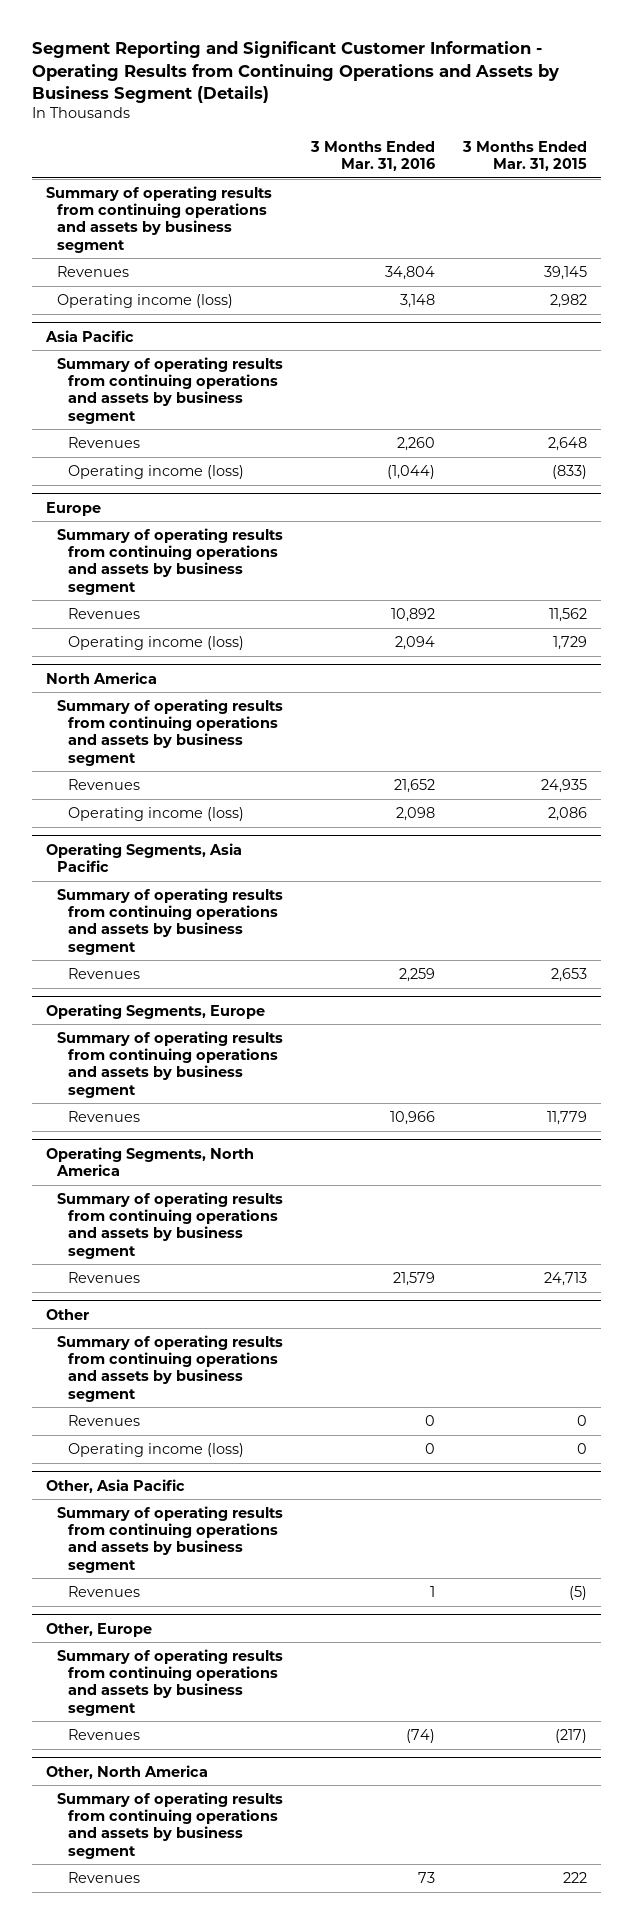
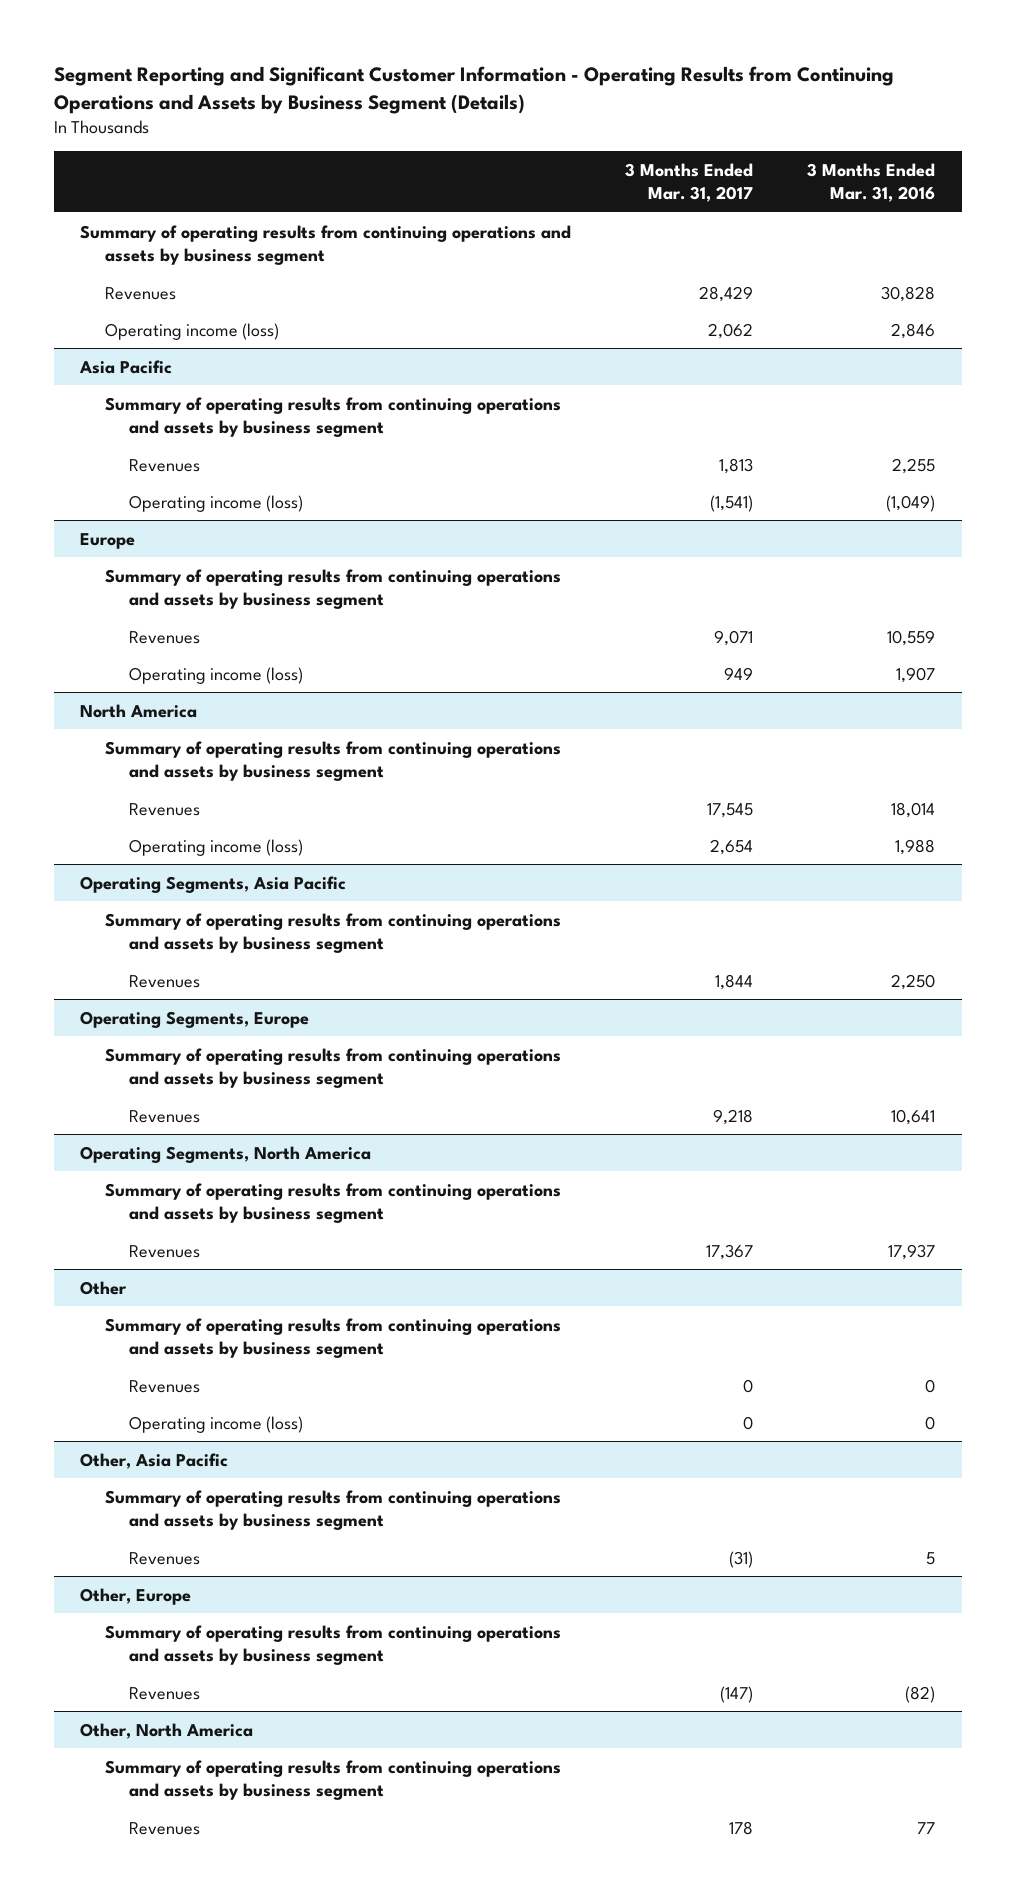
[461,140,587,172] 3 Months Ended Mar. 31, 2015 -> none
none -> [625,162,754,203] 3 Months Ended Mar. 31, 2017
[384,265,435,280] 34,804 -> [880,285,935,302] 30,828
[399,293,435,308] 3,148 -> [890,322,935,339] 2,846
[396,436,435,451] 2,260 -> [891,457,935,474] 2,255
[386,464,435,479] (1,044) -> [885,494,935,512] (1,049)
[390,607,435,622] 10,892 -> [886,629,935,646] 10,559
[394,635,435,650] 2,094 -> [895,666,935,683] 1,907
[393,778,435,793] 21,652 -> [890,801,935,818] 18,014
[395,806,435,821] 2,098 -> [894,838,935,855] 1,988
[398,967,435,982] 2,259 -> [890,973,935,990] 2,250
[389,1110,435,1125] 10,966 -> [890,1108,935,1125] 10,641
[392,1271,435,1286] 21,579 -> [887,1243,935,1260] 17,937
[429,1585,435,1597] 1 -> [925,1551,935,1565] 5
[405,1728,435,1743] (74) -> [904,1685,935,1703] (82)
[417,1871,435,1883] 73 -> [916,1821,935,1834] 77

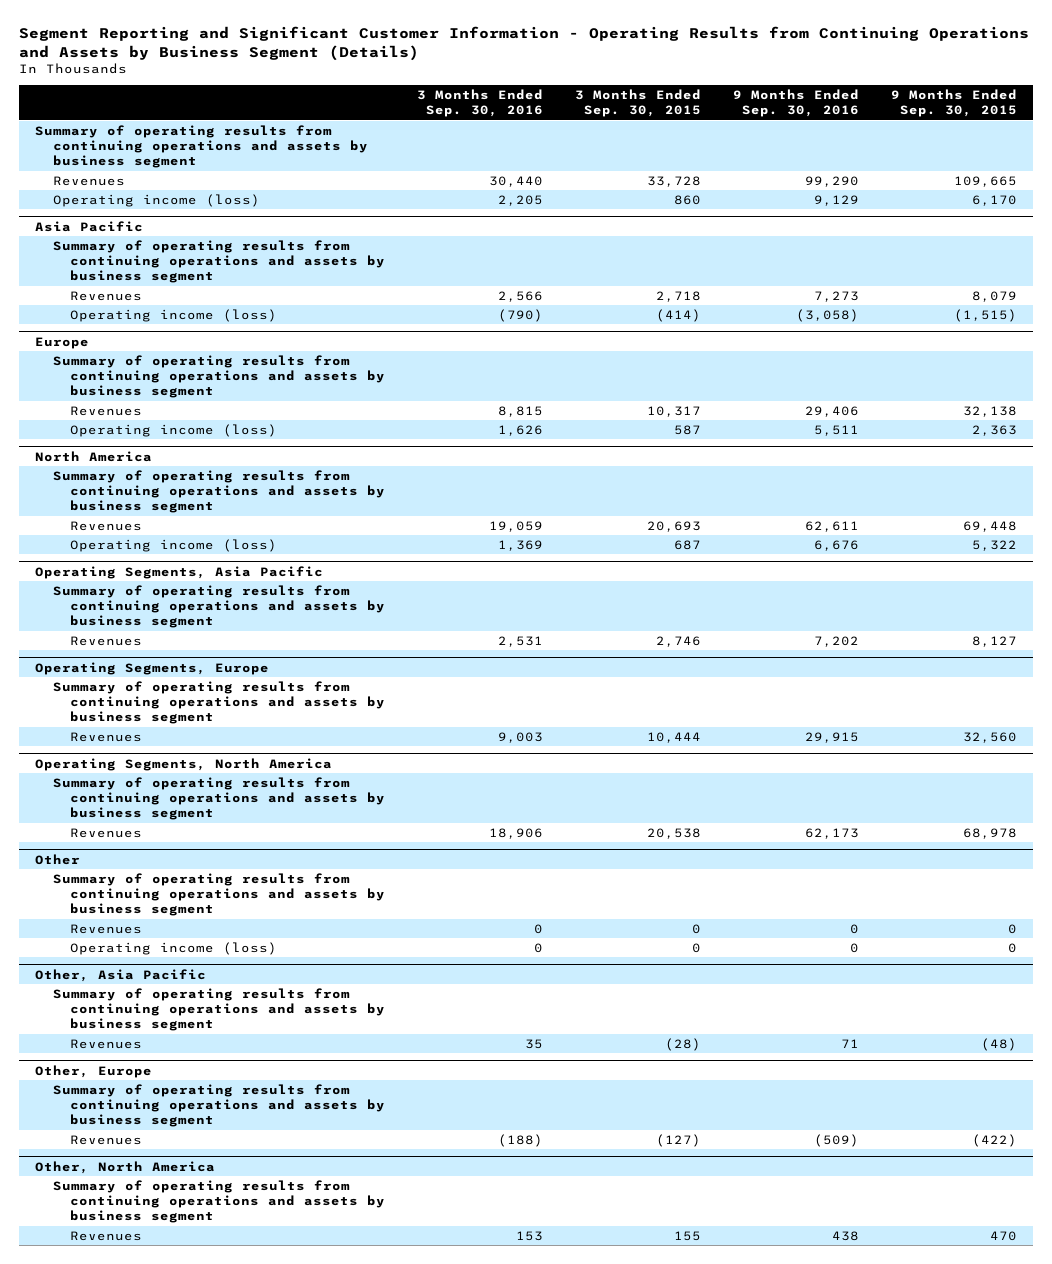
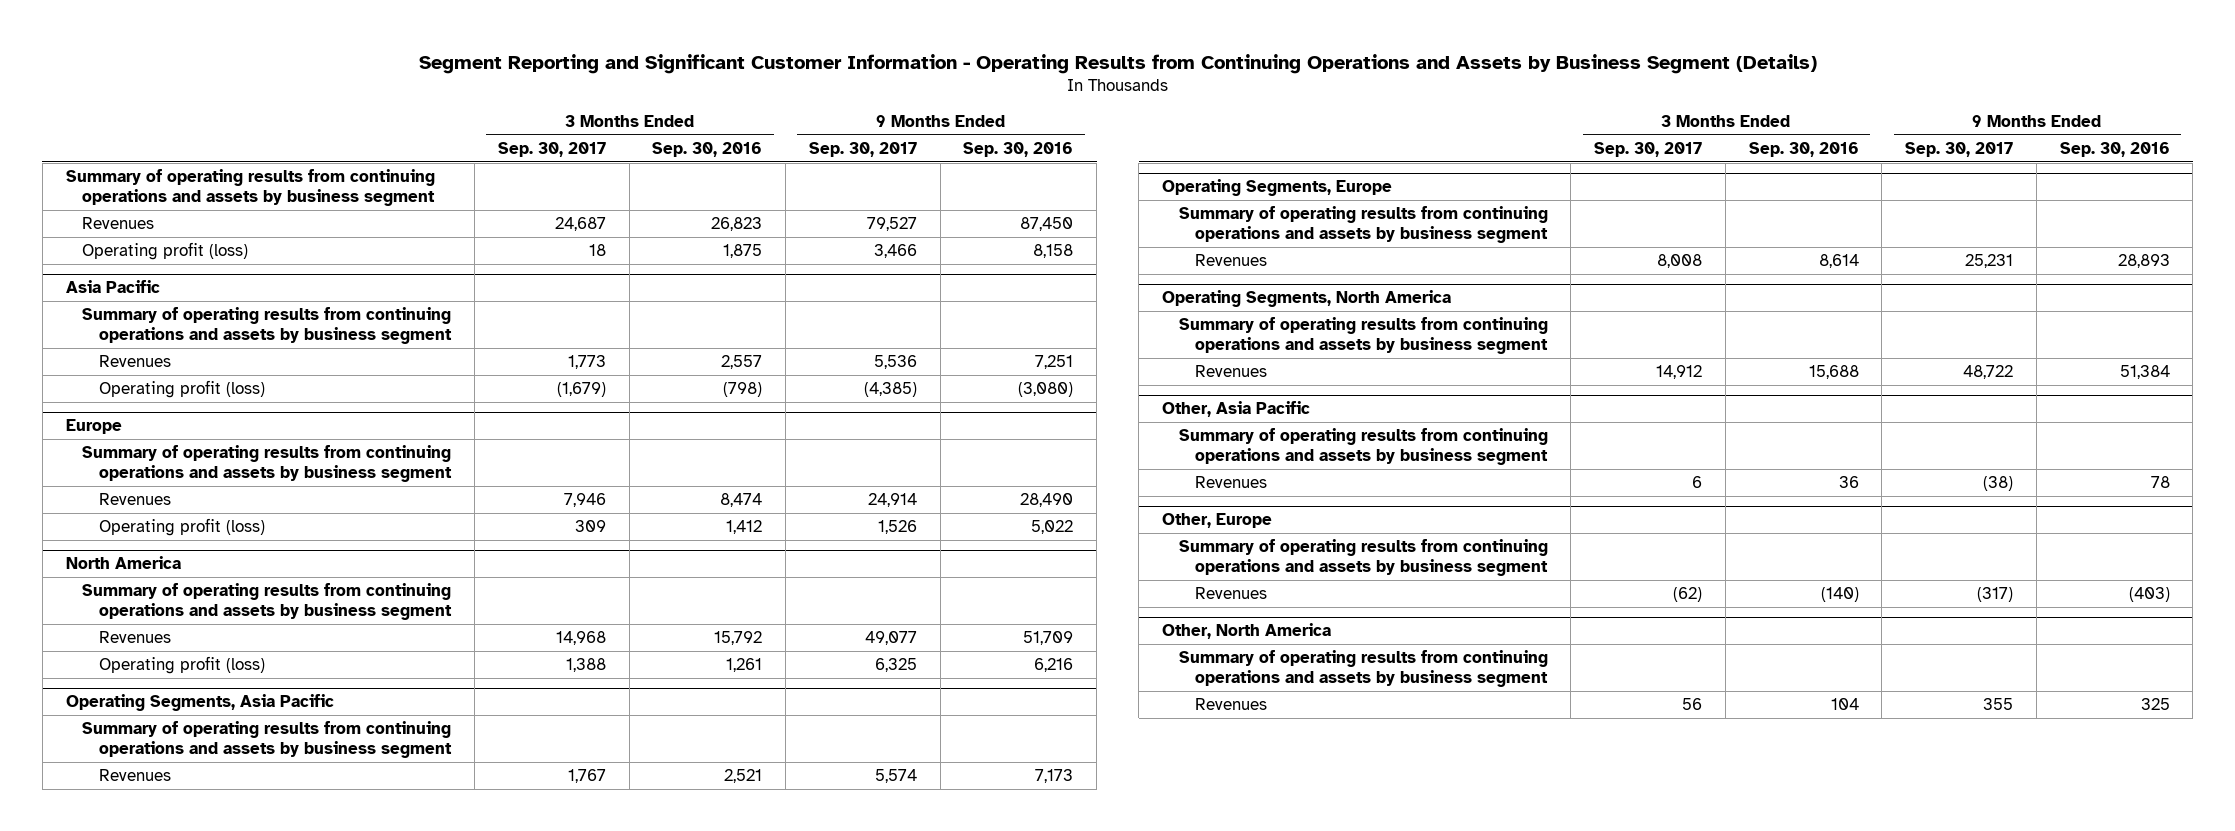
[575,88,702,118] 3 Months Ended Sep. 30, 2015 -> none
[891,88,1018,118] 9 Months Ended Sep. 30, 2015 -> none
none -> [497,141,606,157] Sep. 30, 2017
none -> [808,141,917,157] Sep. 30, 2017
[489,175,544,187] 30,440 -> [711,217,763,232] 26,823
[805,175,860,187] 99,290 -> [1020,217,1074,232] 87,450
[52,193,260,207] Operating income (loss) -> [82,242,249,261] Operating profit (loss)
[498,194,544,206] 2,205 -> [723,244,763,259] 1,875
[814,194,860,206] 9,129 -> [1033,244,1074,259] 8,158
[498,290,544,302] 2,566 -> [721,355,763,370] 2,557
[814,290,860,302] 7,273 -> [1035,355,1074,370] 7,251
[70,308,278,322] Operating income (loss) -> [99,380,266,399] Operating profit (loss)
[498,308,544,322] (790) -> [723,382,763,398] (798)
[796,308,860,322] (3,058) -> [1018,382,1074,398] (3,080)
[498,405,544,417] 8,815 -> [720,493,763,508] 8,474
[805,405,860,417] 29,406 -> [1020,493,1074,508] 28,490
[70,423,278,437] Operating income (loss) -> [99,518,266,537] Operating profit (loss)
[498,424,544,436] 1,626 -> [726,520,763,535] 1,412
[814,424,860,436] 5,511 -> [1031,520,1074,535] 5,022
[489,520,544,532] 19,059 -> [714,631,763,646] 15,792
[805,520,860,532] 62,611 -> [1023,631,1074,646] 51,709
[70,538,278,552] Operating income (loss) -> [99,656,266,675] Operating profit (loss)
[498,539,544,551] 1,369 -> [726,658,763,673] 1,261
[814,539,860,551] 6,676 -> [1034,658,1074,673] 6,216
[498,635,544,647] 2,531 -> [724,769,763,784] 2,521
[814,635,860,647] 7,202 -> [1035,769,1074,784] 7,173
[498,731,544,743] 9,003 -> [1818,254,1859,269] 8,614
[805,731,860,743] 29,915 -> [2117,254,2170,269] 28,893
[35,853,81,865] Other -> none
[52,872,386,917] Summary of operating results from continuing operations and assets by business segment -> none
[70,923,143,934] Revenues -> none
[70,941,278,955] Operating income (loss) -> none
[489,827,544,839] 18,906 -> [1808,365,1859,380] 15,688
[805,827,860,839] 62,173 -> [2119,365,2170,380] 51,384
[525,1038,544,1049] 35 -> [1838,476,1859,489] 36
[841,1038,860,1048] 71 -> [2150,476,2170,489] 78
[498,1133,544,1147] (188) -> [1820,587,1859,603] (140)
[814,1133,860,1147] (509) -> [2128,587,2170,603] (403)
[516,1230,544,1241] 153 -> [1830,698,1859,711] 104
[832,1230,860,1241] 438 -> [2140,698,2170,711] 325

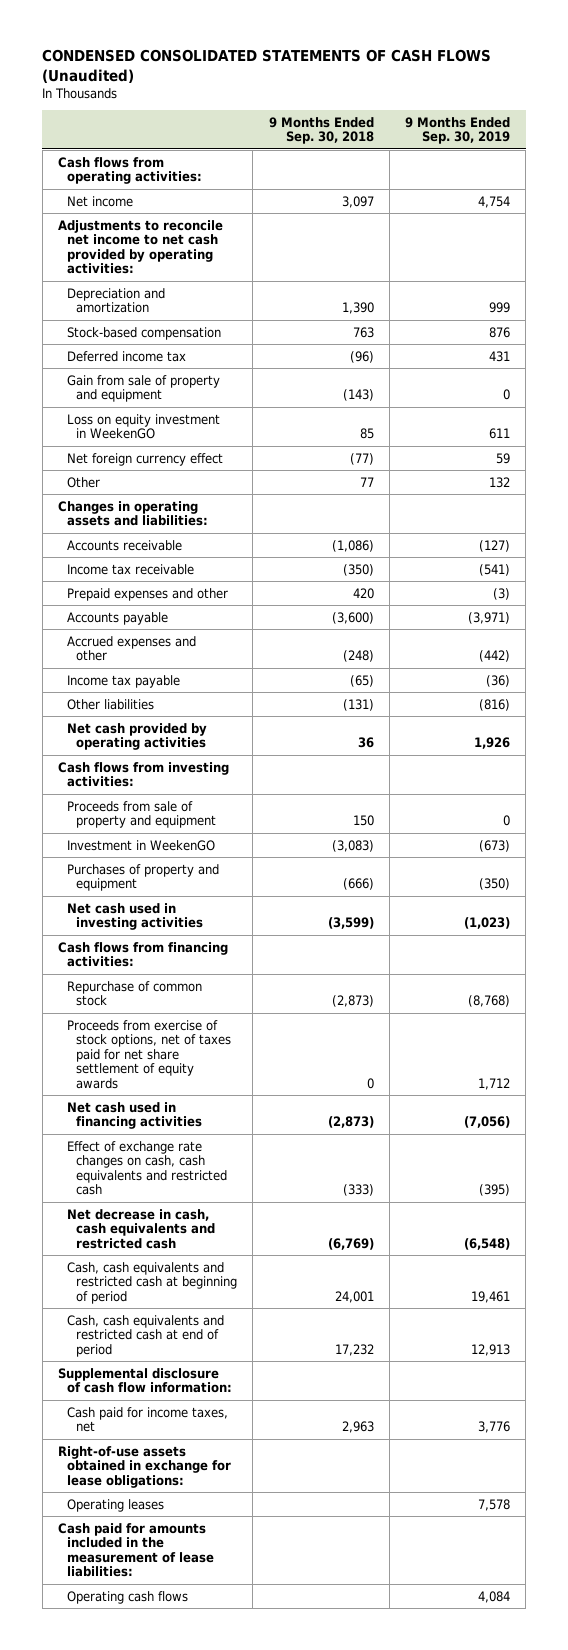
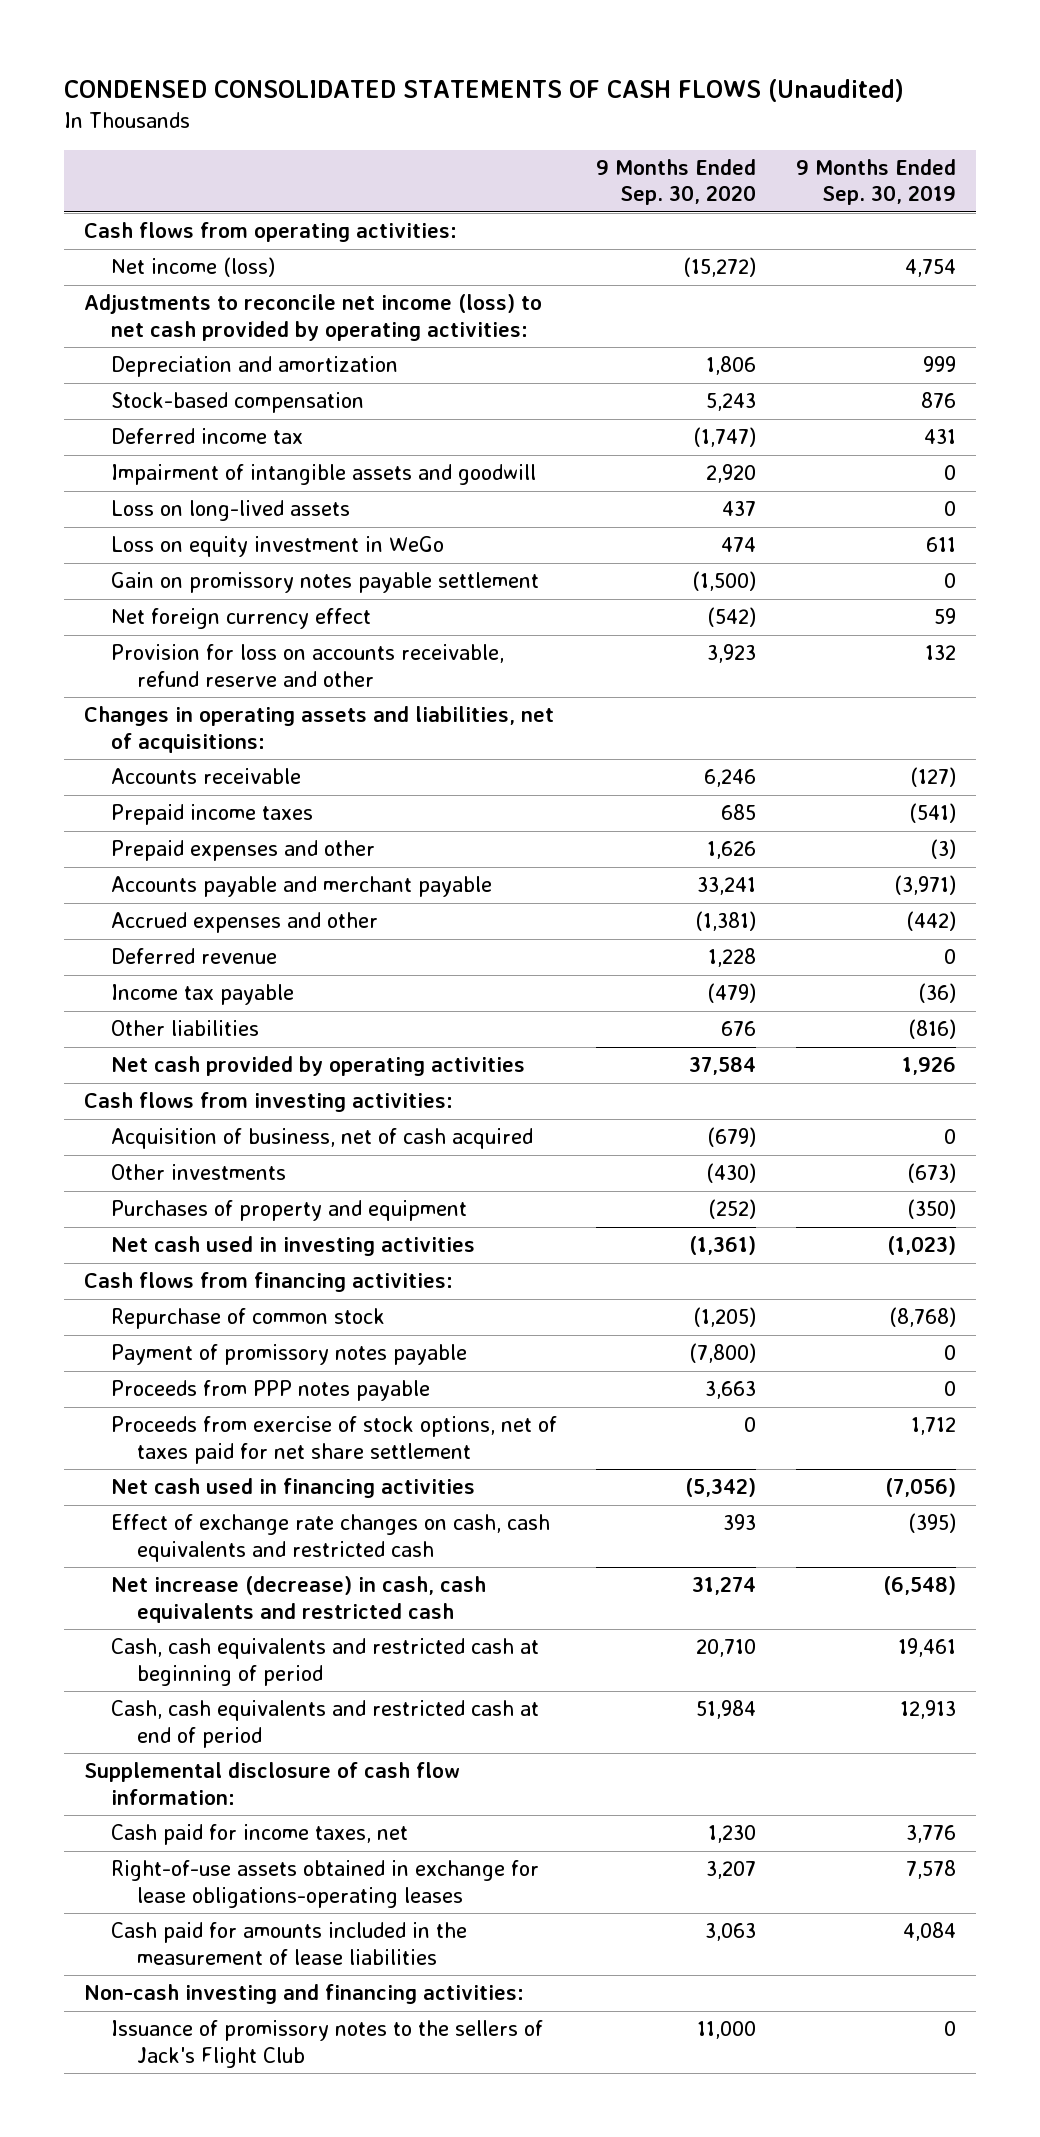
[268,116,374,145] 9 Months Ended Sep. 30, 2018 -> none
none -> [596,159,757,206] 9 Months Ended Sep. 30, 2020
[66,195,133,207] Net income -> [110,257,275,278] Net income (loss)
[57,219,223,275] Adjustments to reconcile net income to net cash provided by operating activities: -> [84,294,543,341] Adjustments to reconcile net income (loss) to net cash provided by operating activities:
none -> [110,464,536,486] Impairment of intangible assets and goodwill
[66,374,220,403] Gain from sale of property and equipment -> [110,500,350,522] Loss on long-lived assets
[66,413,220,440] Loss on equity investment in WeekenGO -> [110,536,444,558] Loss on equity investment in WeGo
none -> [110,572,539,594] Gain on promissory notes payable settlement
[66,476,100,488] Other -> [110,644,504,687] Provision for loss on accounts receivable, refund reserve and other
[57,500,208,527] Changes in operating assets and liabilities: -> [84,706,555,753] Changes in operating assets and liabilities, net of acquisitions:
[66,563,194,575] Income tax receivable -> [110,804,313,826] Prepaid income taxes
[66,611,168,625] Accounts payable -> [110,876,492,898] Accounts payable and merchant payable
none -> [110,948,277,965] Deferred revenue
[66,800,217,829] Proceeds from sale of property and equipment -> none
none -> [110,1128,533,1150] Acquisition of business, net of cash acquired
[66,839,215,851] Investment in WeekenGO -> [110,1164,286,1181] Other investments
none -> [110,1344,467,1366] Payment of promissory notes payable
none -> [110,1380,430,1402] Proceeds from PPP notes payable
[66,1019,232,1089] Proceeds from exercise of stock options, net of taxes paid for net share settlement of equity awards -> [110,1416,557,1464] Proceeds from exercise of stock options, net of taxes paid for net share settlement
[66,1208,216,1249] Net decrease in cash, cash equivalents and restricted cash -> [110,1576,486,1623] Net increase (decrease) in cash, cash equivalents and restricted cash
[57,1445,231,1488] Right-of-use assets obtained in exchange for lease obligations: -> none
[57,1522,214,1578] Cash paid for amounts included in the measurement of lease liabilities: -> none
[66,1498,164,1512] Operating leases -> [110,1860,539,1908] Right-of-use assets obtained in exchange for lease obligations-operating leases
[66,1590,188,1604] Operating cash flows -> [110,1922,467,1965] Cash paid for amounts included in the measurement of lease liabilities
none -> [84,1984,525,2005] Non-cash investing and financing activities:
none -> [110,2020,543,2068] Issuance of promissory notes to the sellers of Jack's Flight Club

